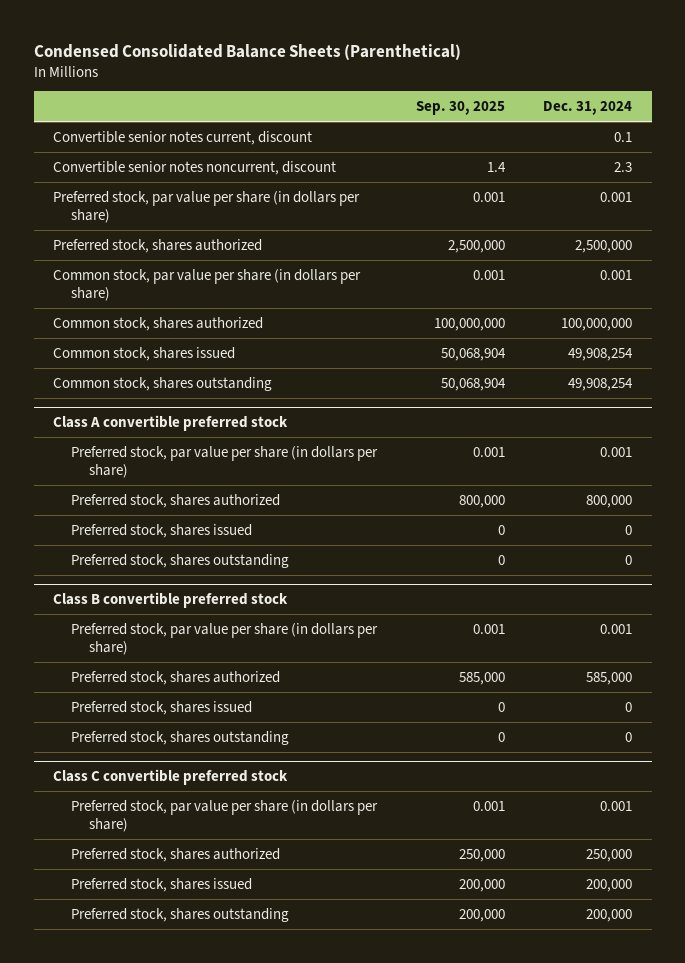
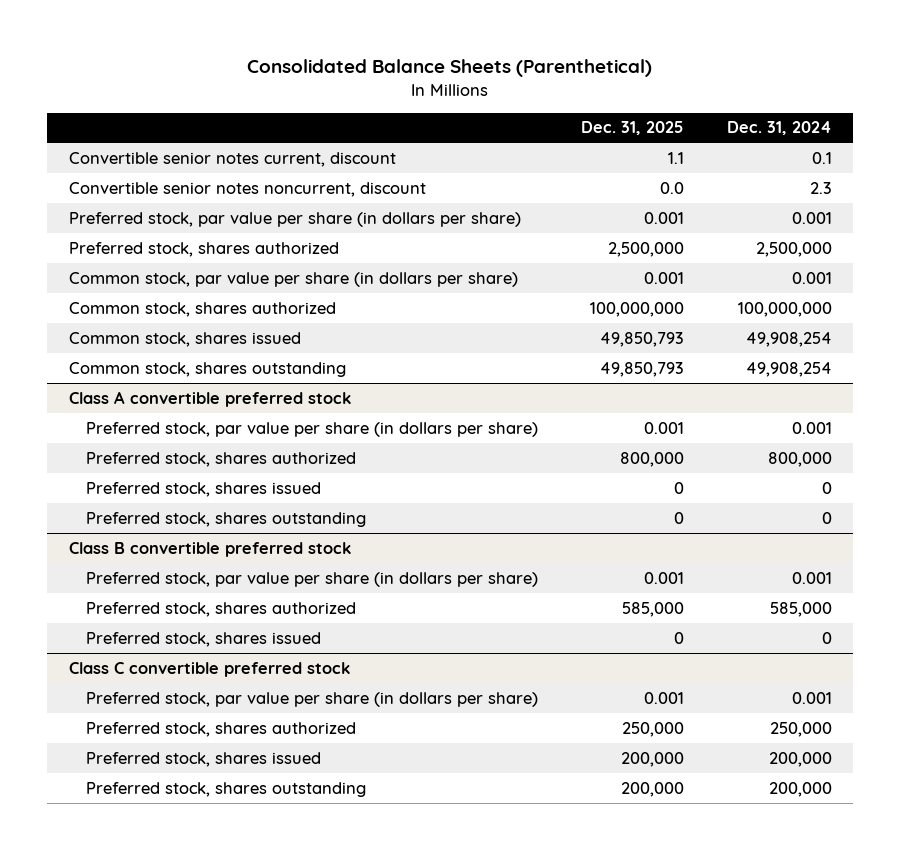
[33,43,461,60] Condensed Consolidated Balance Sheets (Parenthetical) -> [247,59,653,78] Consolidated Balance Sheets (Parenthetical)
[415,101,505,116] Sep. 30, 2025 -> none
none -> [580,121,684,136] Dec. 31, 2025
[70,730,289,745] Preferred stock, shares outstanding -> none

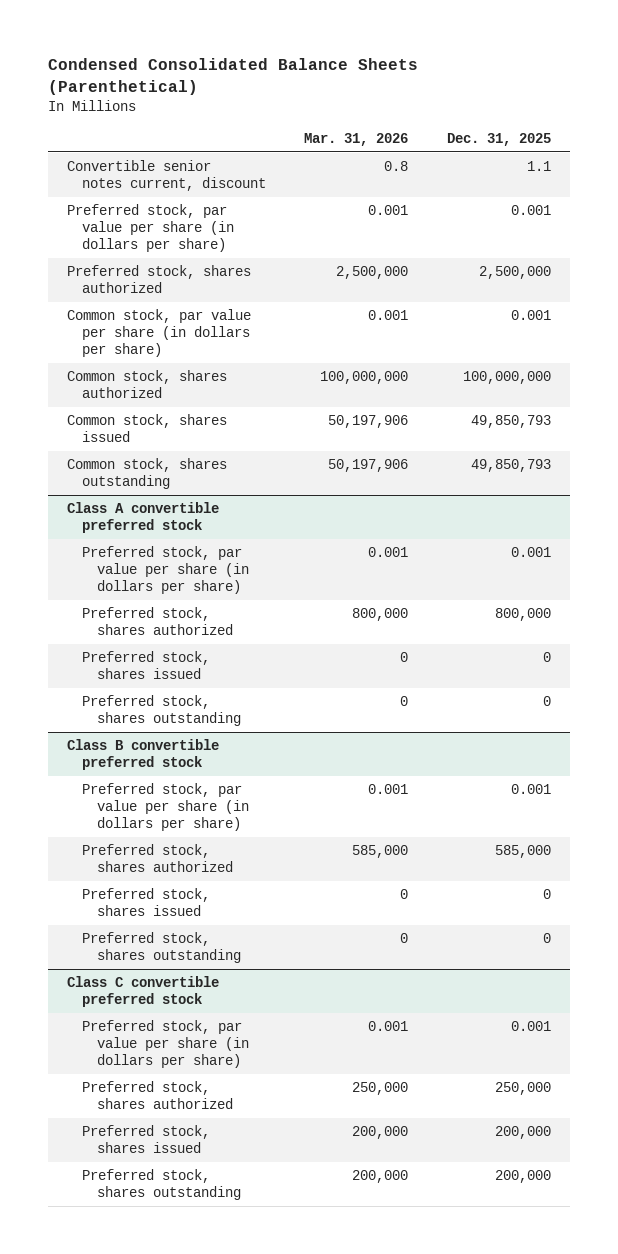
[247,59,653,78] Consolidated Balance Sheets (Parenthetical) -> [47,57,418,95] Condensed Consolidated Balance Sheets (Parenthetical)
[726,121,832,136] Dec. 31, 2024 -> none
none -> [304,132,409,146] Mar. 31, 2026
[68,181,426,197] Convertible senior notes noncurrent, discount -> none
none -> [81,932,241,963] Preferred stock, shares outstanding

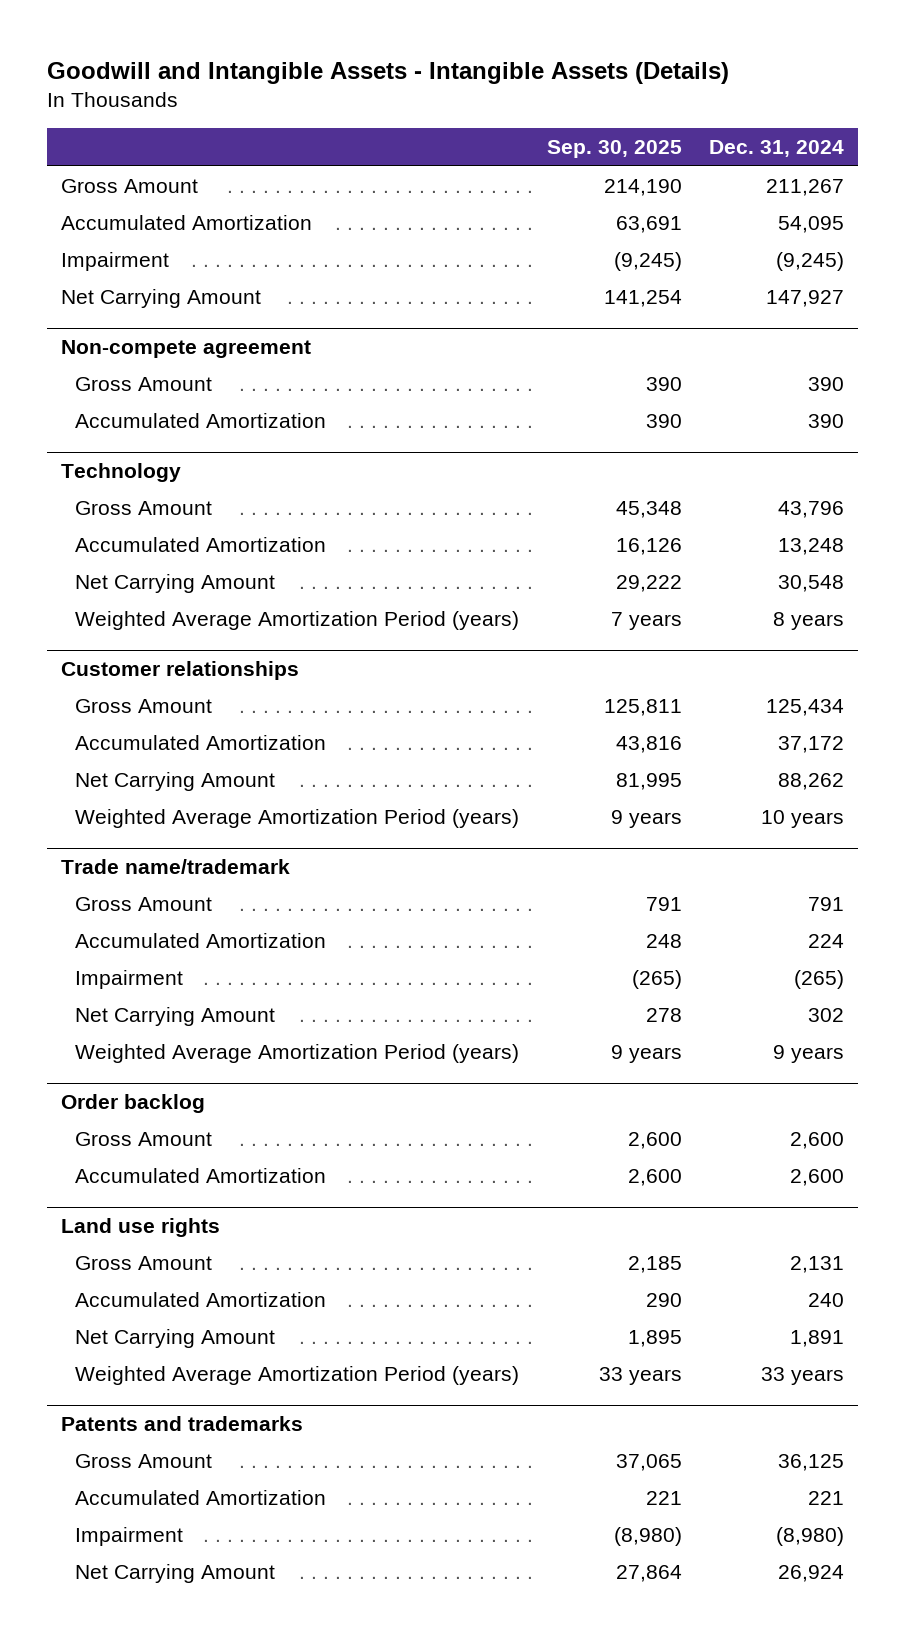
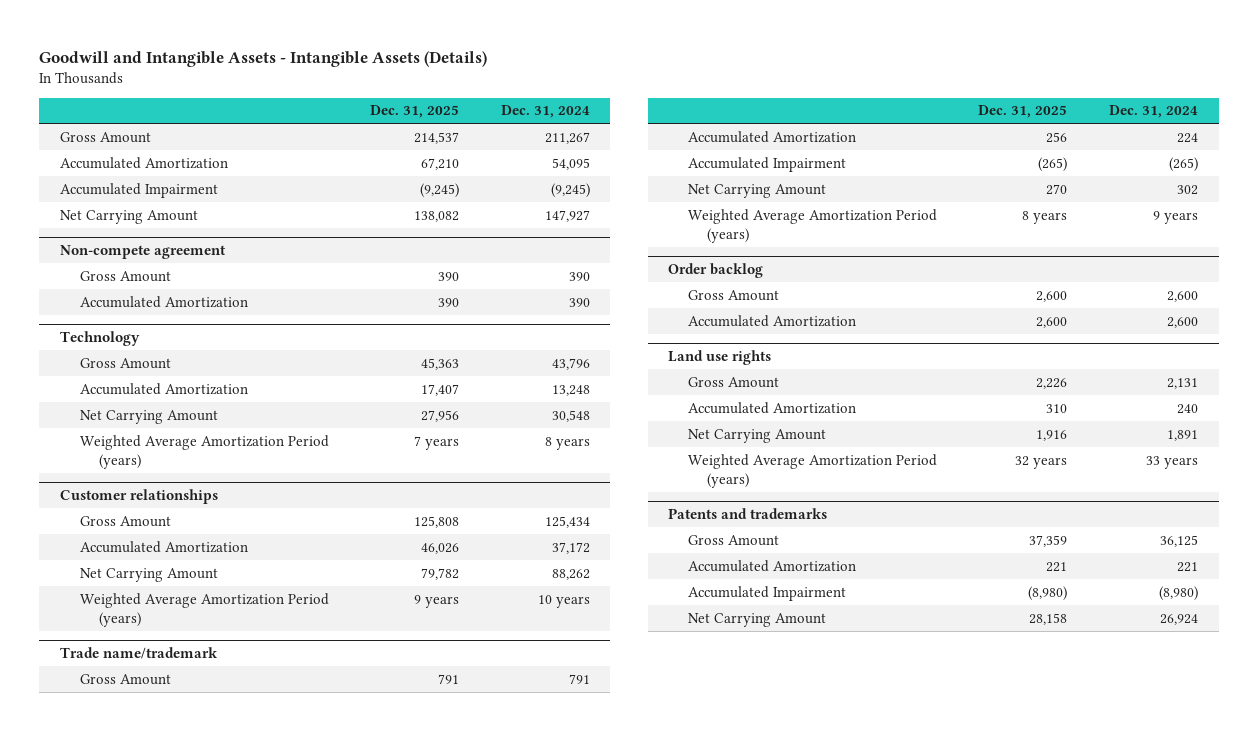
[546,140,682,159] Sep. 30, 2025 -> none
none -> [370,105,460,119] Dec. 31, 2025
[60,251,169,271] Impairment -> [60,182,219,198] Accumulated Impairment
[75,969,184,989] Impairment -> [687,156,846,172] Accumulated Impairment
[75,1526,184,1546] Impairment -> [687,585,846,601] Accumulated Impairment

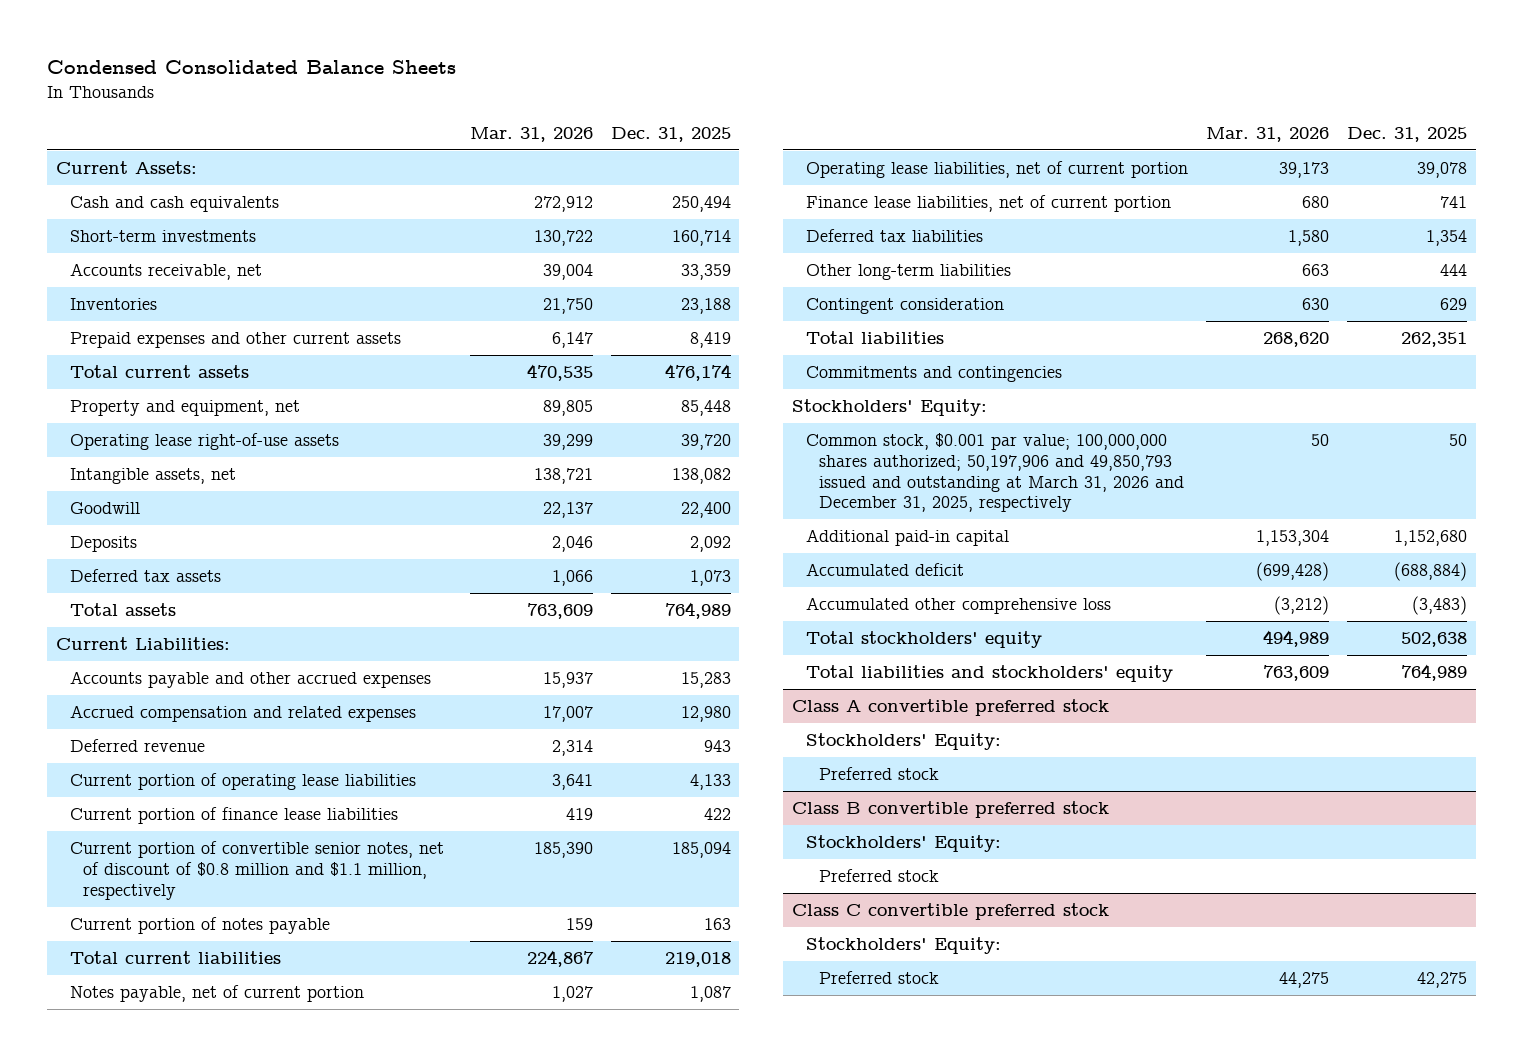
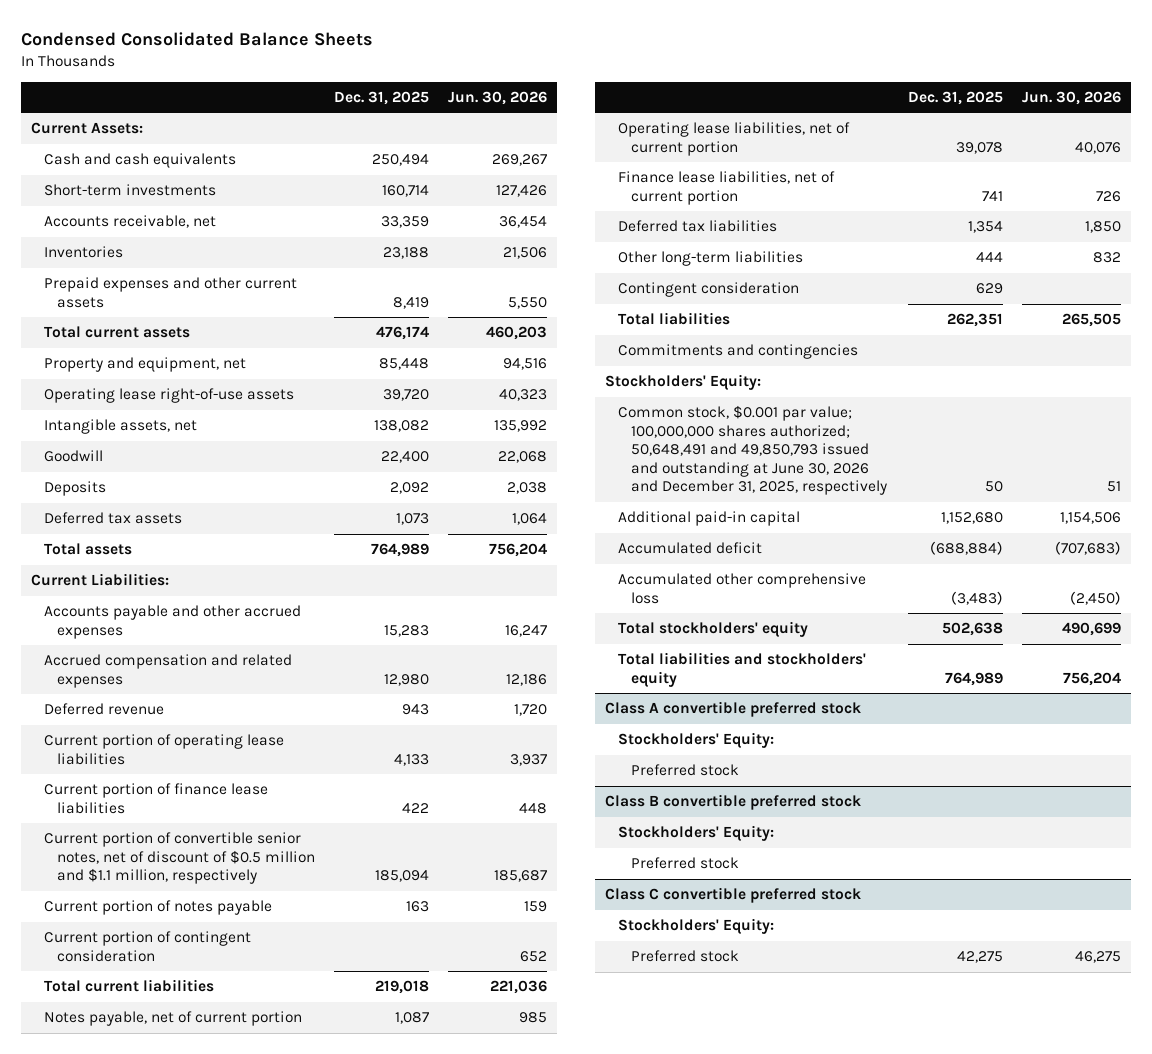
[469,126,593,142] Mar. 31, 2026 -> none
none -> [448,90,548,105] Jun. 30, 2026
[69,841,444,900] Current portion of convertible senior notes, net of discount of $0.8 million and $1.1 million, respectively -> [43,832,316,885] Current portion of convertible senior notes, net of discount of $0.5 million and $1.1 million, respectively
none -> [43,931,251,962] Current portion of contingent consideration
[805,433,1185,513] Common stock, $0.001 par value; 100,000,000 shares authorized; 50,197,906 and 49,850,793 issued and outstanding at March 31, 2026 and December 31, 2025, respectively -> [617,405,888,496] Common stock, $0.001 par value; 100,000,000 shares authorized; 50,648,491 and 49,850,793 issued and outstanding at June 30, 2026 and December 31, 2025, respectively

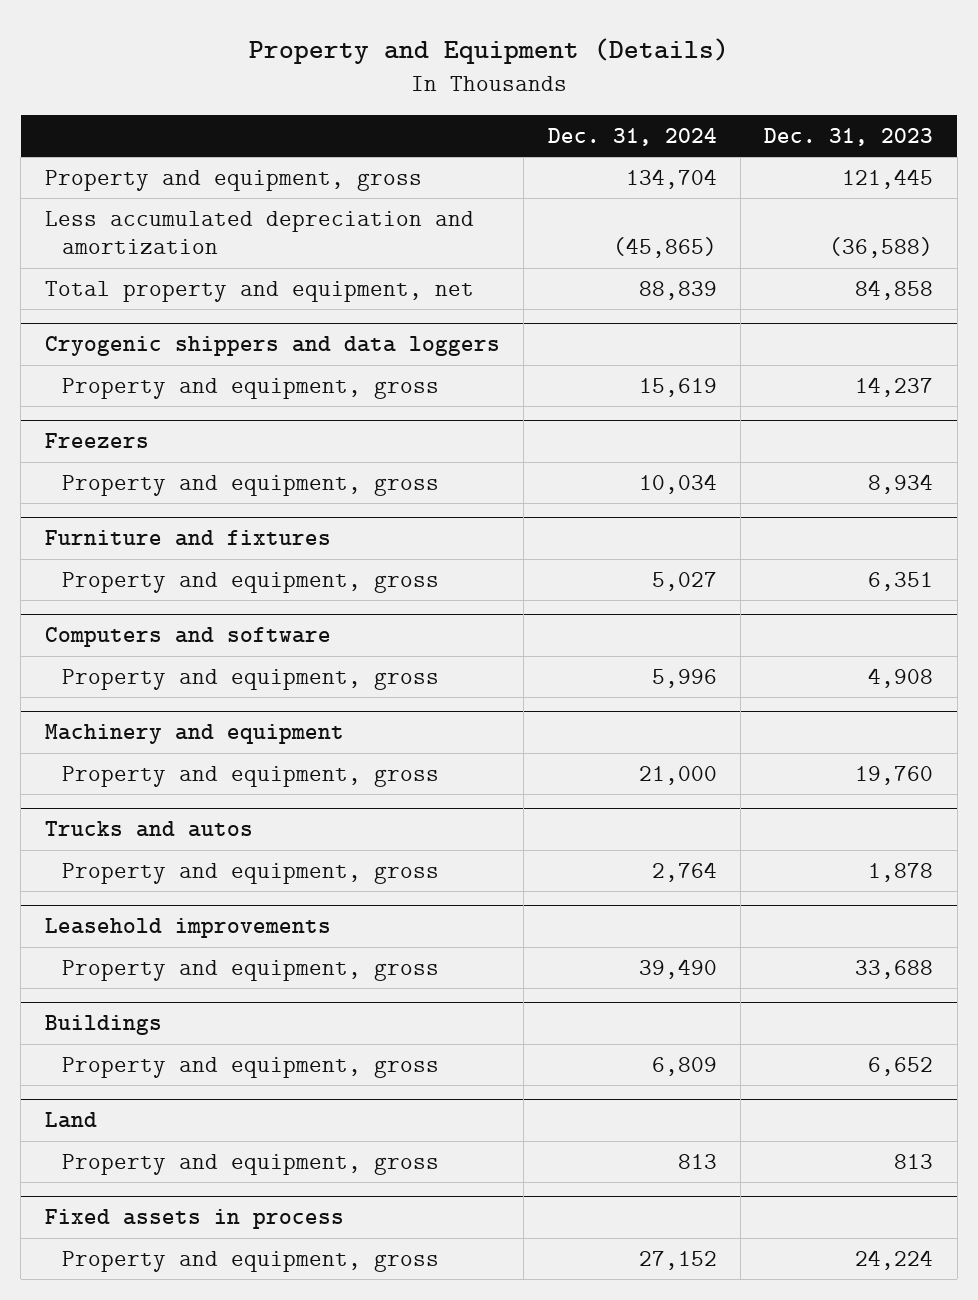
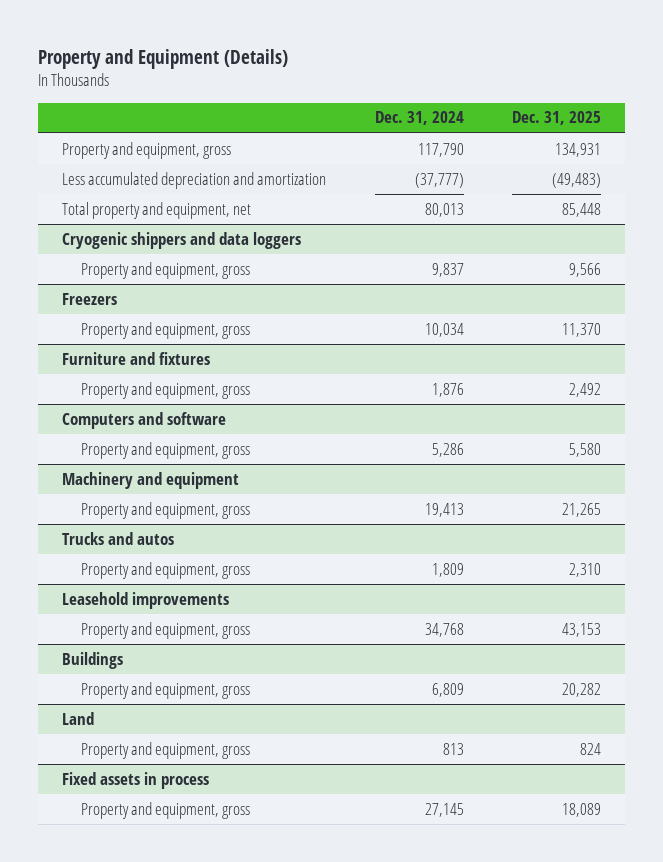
[764,128,934,147] Dec. 31, 2023 -> none
none -> [512,111,602,126] Dec. 31, 2025
[625,169,717,190] 134,704 -> [417,142,464,157] 117,790
[612,237,717,259] (45,865) -> [414,172,464,188] (37,777)
[638,281,717,301] 88,839 -> [424,202,464,217] 80,013
[638,378,717,398] 15,619 -> [431,262,464,277] 9,837
[651,572,717,592] 5,027 -> [431,382,464,397] 1,876
[651,669,717,689] 5,996 -> [431,442,464,457] 5,286
[638,766,717,786] 21,000 -> [424,502,464,517] 19,413
[651,862,717,883] 2,764 -> [431,562,464,577] 1,809
[638,959,717,980] 39,490 -> [424,622,464,637] 34,768
[638,1251,717,1271] 27,152 -> [424,802,464,817] 27,145

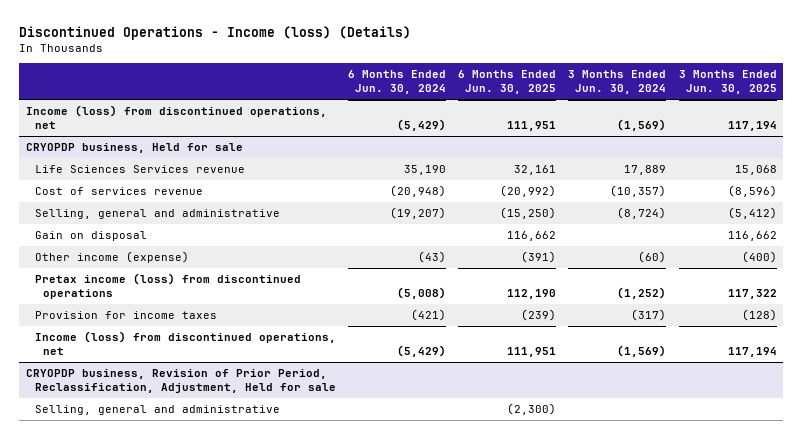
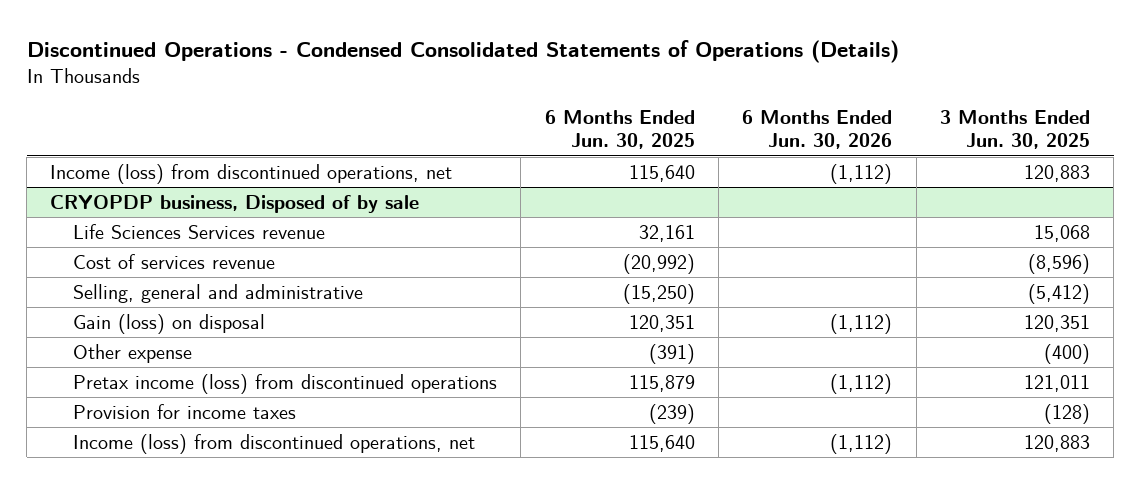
[19,25,412,40] Discontinued Operations - Income (loss) (Details) -> [26,39,899,63] Discontinued Operations - Condensed Consolidated Statements of Operations (Details)
[347,70,446,95] 6 Months Ended Jun. 30, 2024 -> none
[568,70,667,95] 3 Months Ended Jun. 30, 2024 -> none
none -> [742,109,893,150] 6 Months Ended Jun. 30, 2026
[25,143,243,154] CRYOPDP business, Held for sale -> none
[507,120,557,131] 111,951 -> [628,164,695,182] 115,640
[727,120,777,131] 117,194 -> [1024,164,1091,182] 120,883
none -> [50,194,420,213] CRYOPDP business, Disposed of by sale
[34,231,147,242] Gain on disposal -> [73,313,266,334] Gain (loss) on disposal
[507,231,557,242] 116,662 -> [628,314,695,332] 120,351
[727,231,777,242] 116,662 -> [1024,314,1091,332] 120,351
[34,251,189,264] Other income (expense) -> [73,343,193,363] Other expense
[507,288,557,299] 112,190 -> [628,374,695,392] 115,879
[727,288,777,299] 117,322 -> [1024,374,1091,392] 121,011
[25,369,336,393] CRYOPDP business, Revision of Prior Period, Reclassification, Adjustment, Held for sale -> none
[34,405,280,416] Selling, general and administrative -> none
[507,346,557,357] 111,951 -> [628,434,695,452] 115,640
[727,346,777,357] 117,194 -> [1024,434,1091,452] 120,883

